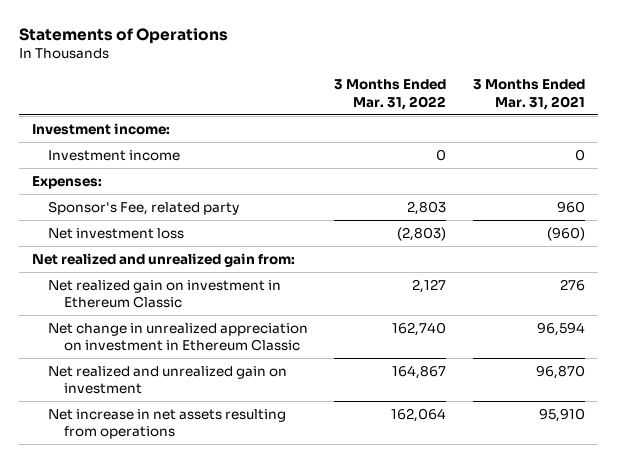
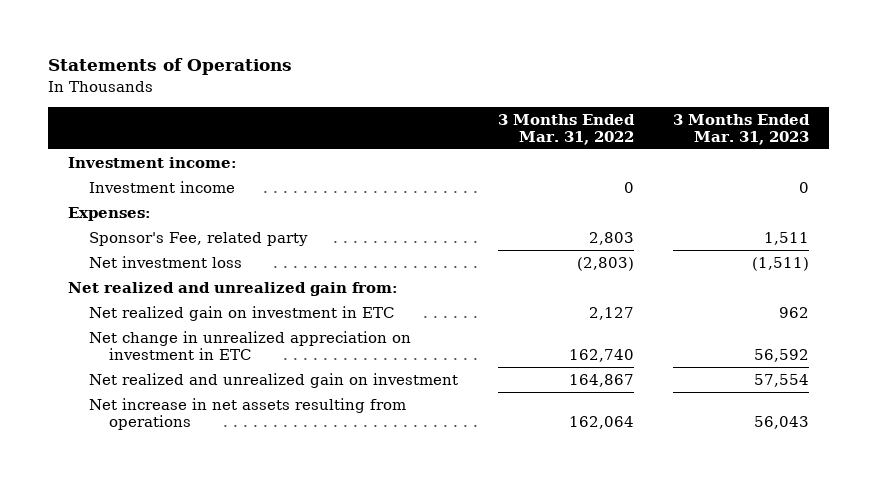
[472,79,585,110] 3 Months Ended Mar. 31, 2021 -> none
none -> [673,113,811,146] 3 Months Ended Mar. 31, 2023
[48,279,282,309] Net realized gain on investment in Ethereum Classic -> [88,305,394,321] Net realized gain on investment in ETC
[48,322,309,352] Net change in unrealized appreciation on investment in Ethereum Classic -> [88,330,411,361] Net change in unrealized appreciation on investment in ETC

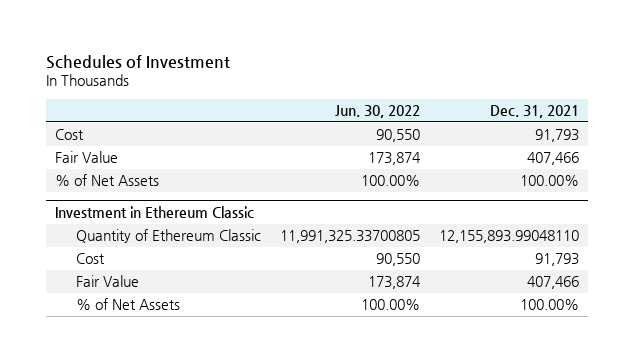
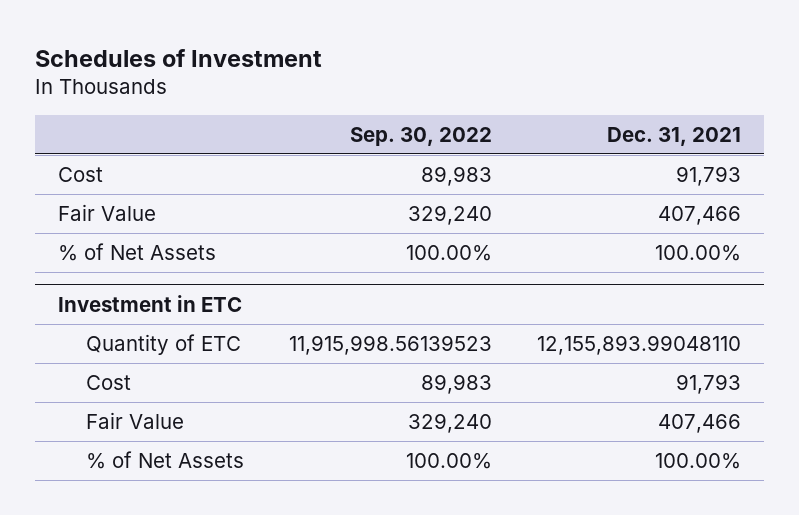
[334,104,420,118] Jun. 30, 2022 -> none
none -> [350,126,493,146] Sep. 30, 2022
[55,205,255,218] Investment in Ethereum Classic -> [57,294,242,312] Investment in ETC
[75,229,261,244] Quantity of Ethereum Classic -> [86,334,242,356] Quantity of ETC

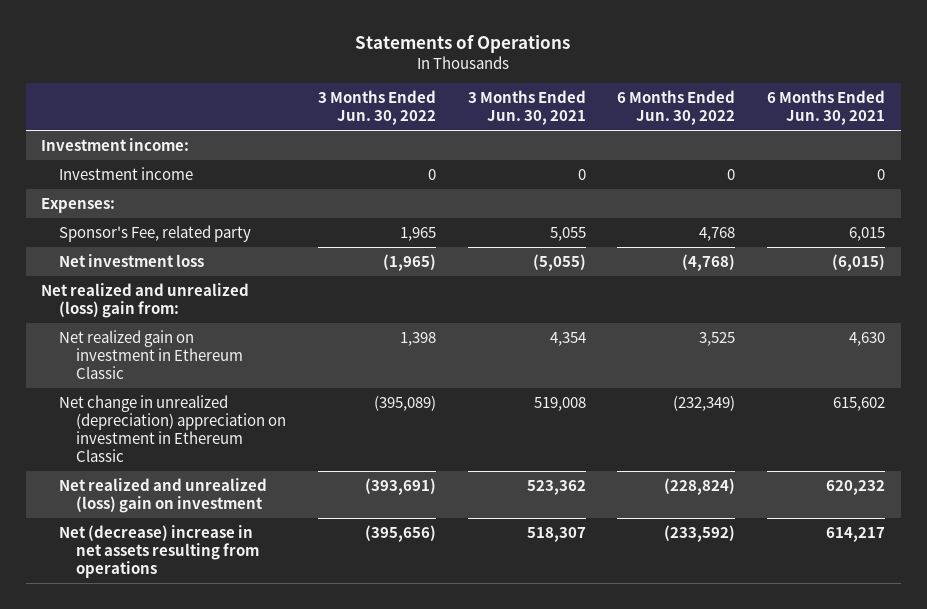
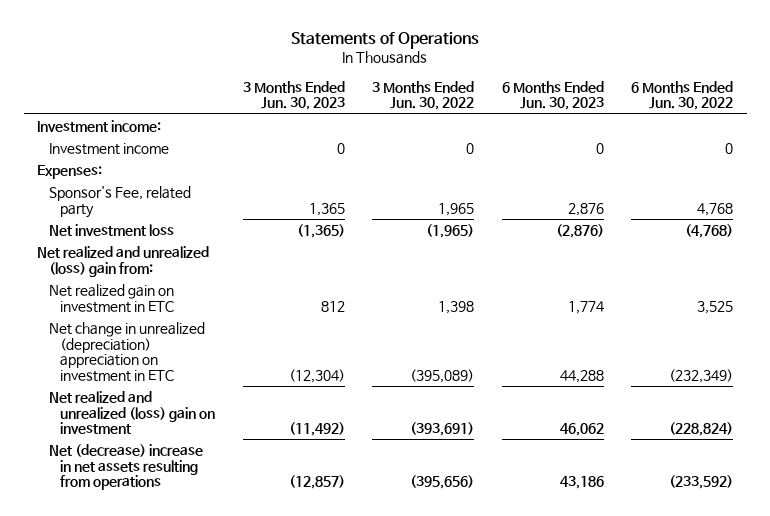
[467,90,586,126] 3 Months Ended Jun. 30, 2021 -> none
[767,90,886,126] 6 Months Ended Jun. 30, 2021 -> none
none -> [242,80,345,111] 3 Months Ended Jun. 30, 2023
none -> [501,80,604,111] 6 Months Ended Jun. 30, 2023
[58,329,244,379] Net realized gain on investment in Ethereum Classic -> [48,283,175,313] Net realized gain on investment in ETC
[58,394,287,462] Net change in unrealized (depreciation) appreciation on investment in Ethereum Classic -> [48,321,205,382] Net change in unrealized (depreciation) appreciation on investment in ETC

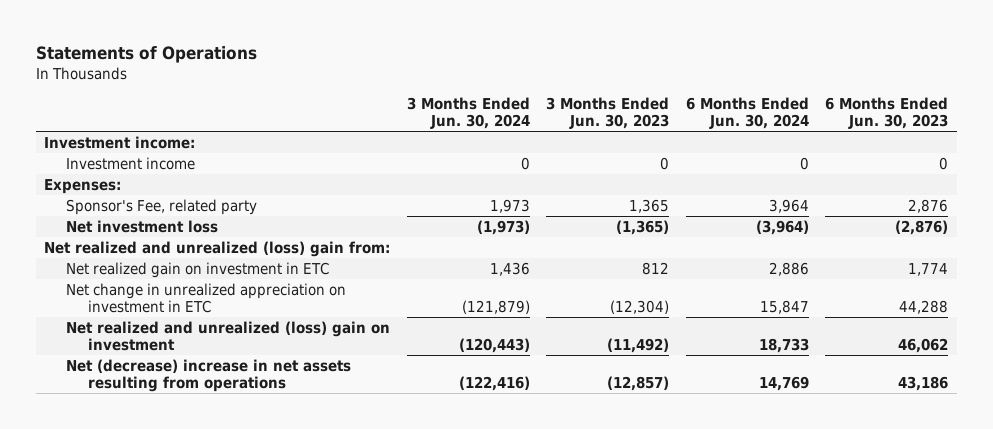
[372,80,475,111] 3 Months Ended Jun. 30, 2022 -> none
[631,80,734,111] 6 Months Ended Jun. 30, 2022 -> none
none -> [406,97,530,130] 3 Months Ended Jun. 30, 2024
none -> [685,97,809,130] 6 Months Ended Jun. 30, 2024
[48,321,205,382] Net change in unrealized (depreciation) appreciation on investment in ETC -> [65,282,346,314] Net change in unrealized appreciation on investment in ETC

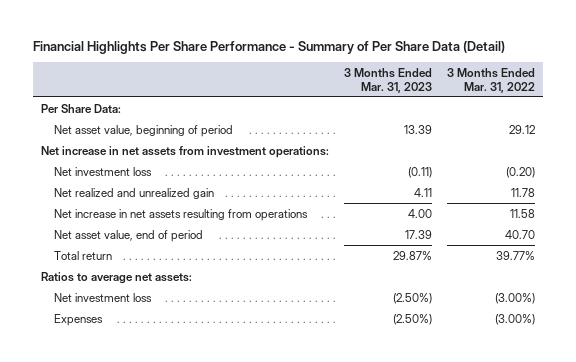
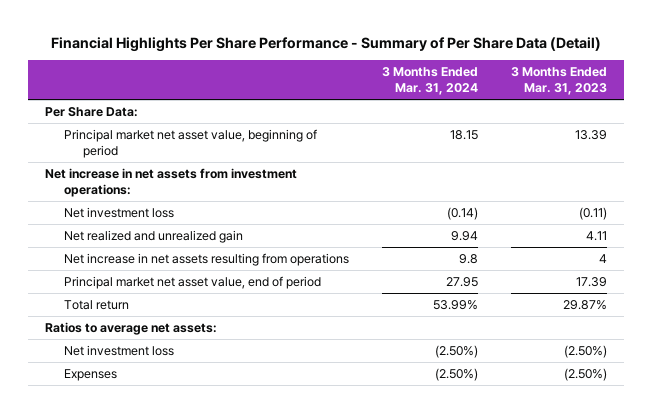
[447,67,536,93] 3 Months Ended Mar. 31, 2022 -> none
none -> [382,67,479,96] 3 Months Ended Mar. 31, 2024
[54,124,234,137] Net asset value, beginning of period -> [63,129,317,158] Principal market net asset value, beginning of period
[407,208,432,218] 4.00 -> [599,254,608,264] 4
[54,229,204,242] Net asset value, end of period -> [63,276,321,290] Principal market net asset value, end of period

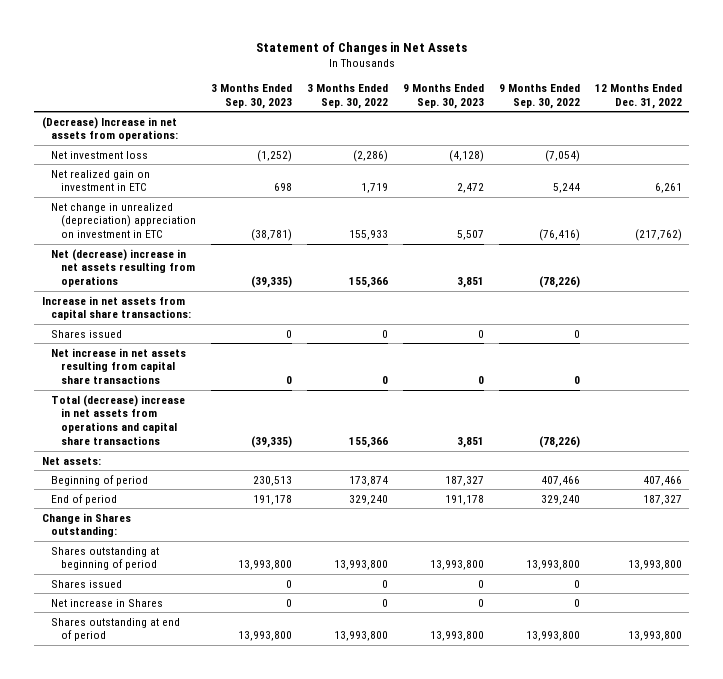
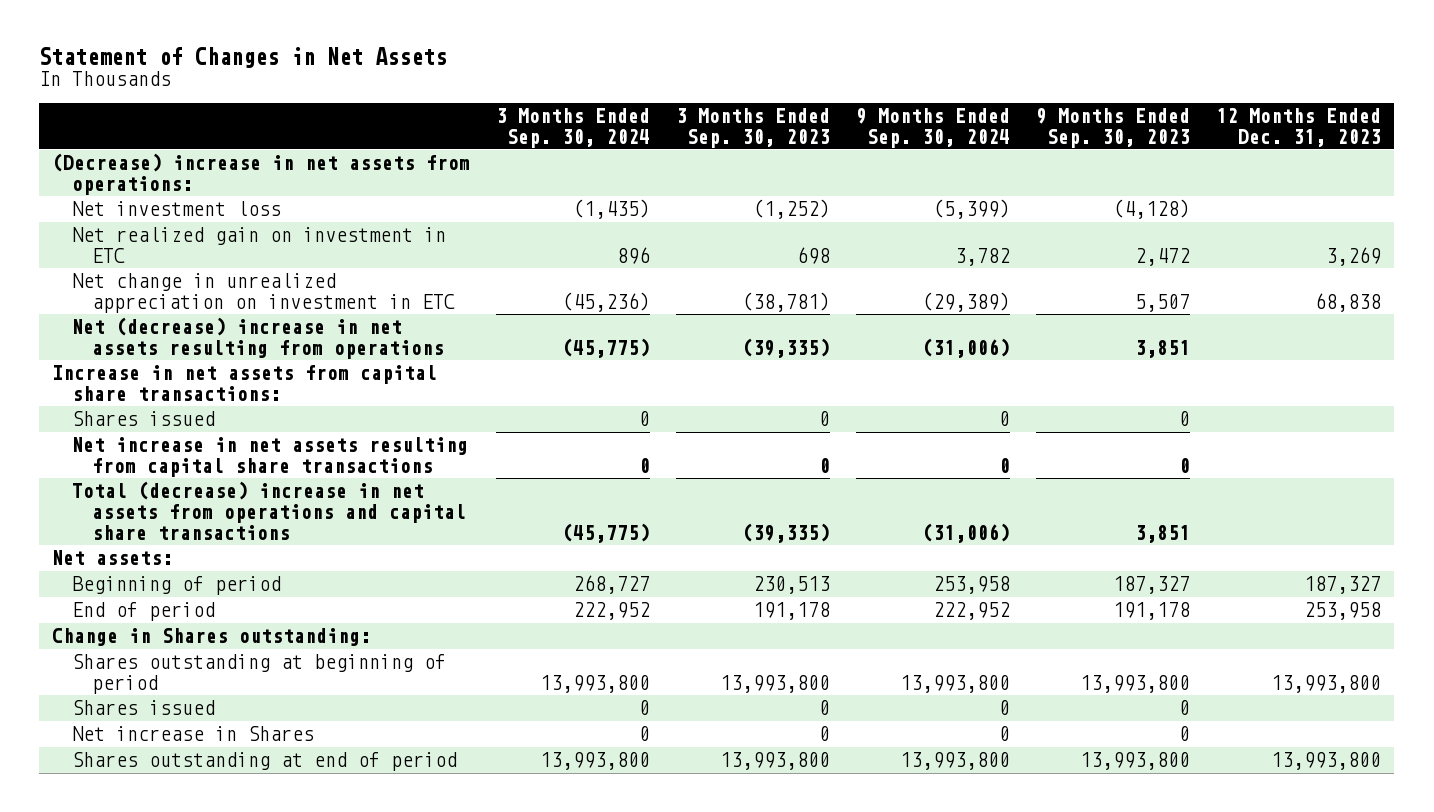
[307,83,389,109] 3 Months Ended Sep. 30, 2022 -> none
[498,83,580,109] 9 Months Ended Sep. 30, 2022 -> none
[594,83,682,109] 12 Months Ended Dec. 31, 2022 -> none
none -> [496,107,651,148] 3 Months Ended Sep. 30, 2024
none -> [856,107,1011,148] 9 Months Ended Sep. 30, 2024
none -> [1216,107,1382,147] 12 Months Ended Dec. 31, 2023
[41,116,179,142] (Decrease) Increase in net assets from operations: -> [52,153,471,195] (Decrease) increase in net assets from operations:
[51,202,197,239] Net change in unrealized (depreciation) appreciation on investment in ETC -> [72,273,455,313] Net change in unrealized appreciation on investment in ETC

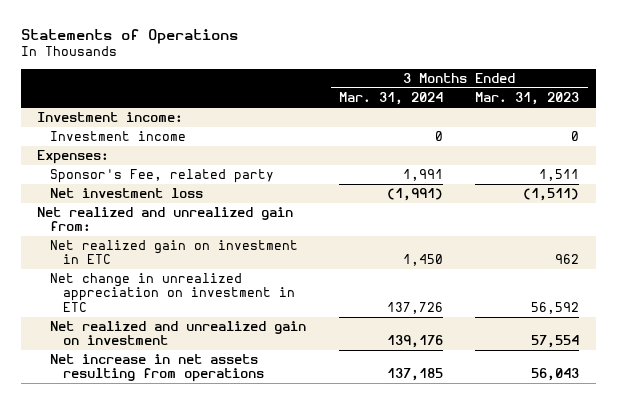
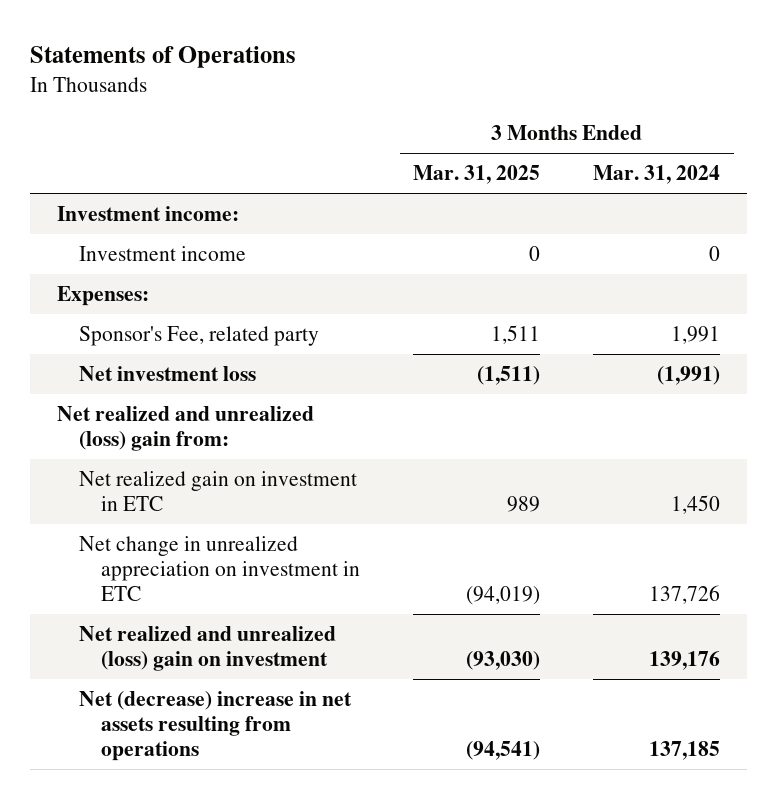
[475,92,580,106] Mar. 31, 2023 -> none
none -> [413,165,541,185] Mar. 31, 2025
[37,207,294,232] Net realized and unrealized gain from: -> [56,406,314,452] Net realized and unrealized (loss) gain from:
[50,321,307,346] Net realized and unrealized gain on investment -> [78,626,336,672] Net realized and unrealized (loss) gain on investment
[50,354,264,383] Net increase in net assets resulting from operations -> [78,691,352,762] Net (decrease) increase in net assets resulting from operations

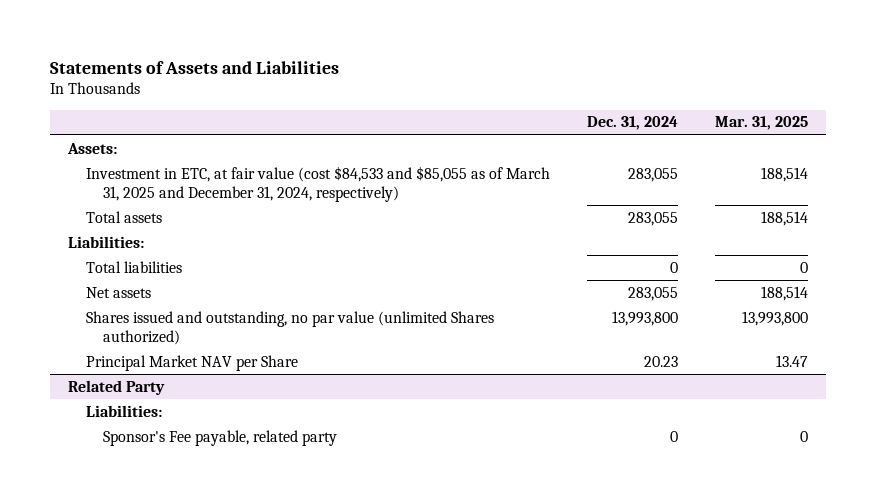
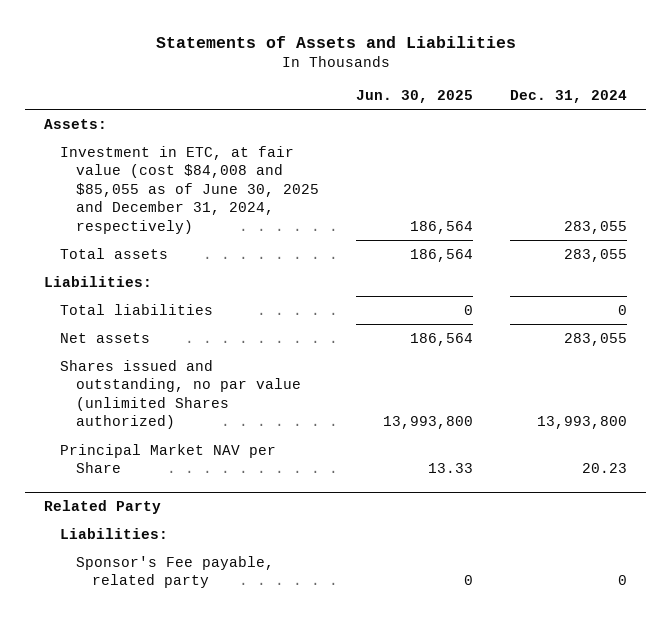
[714,116,808,131] Mar. 31, 2025 -> none
none -> [356,89,474,103] Jun. 30, 2025
[85,165,550,202] Investment in ETC, at fair value (cost $84,533 and $85,055 as of March 31, 2025 and December 31, 2024, respectively) -> [60,145,320,234] Investment in ETC, at fair value (cost $84,008 and $85,055 as of June 30, 2025 and December 31, 2024, respectively)

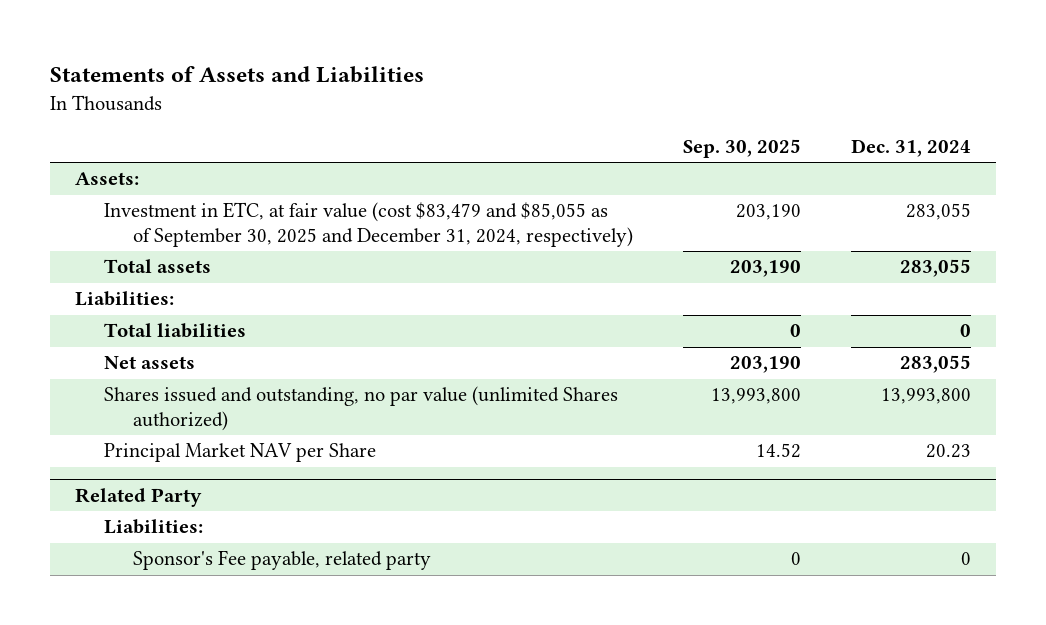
[356,89,474,103] Jun. 30, 2025 -> none
none -> [682,139,801,159] Sep. 30, 2025
[60,145,320,234] Investment in ETC, at fair value (cost $84,008 and $85,055 as of June 30, 2025 and December 31, 2024, respectively) -> [103,202,633,247] Investment in ETC, at fair value (cost $83,479 and $85,055 as of September 30, 2025 and December 31, 2024, respectively)

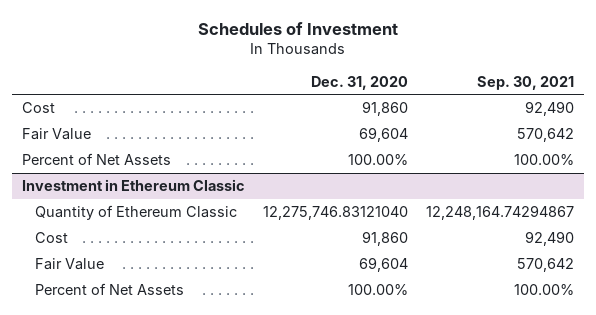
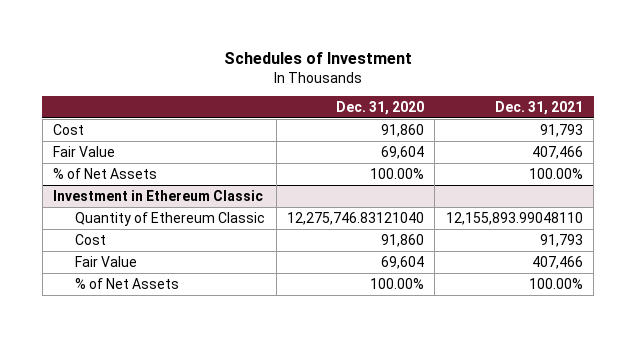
[477,75,575,90] Sep. 30, 2021 -> none
none -> [494,101,583,116] Dec. 31, 2021
[21,153,171,166] Percent of Net Assets -> [53,167,158,179] % of Net Assets
[34,283,184,296] Percent of Net Assets -> [75,277,180,289] % of Net Assets

